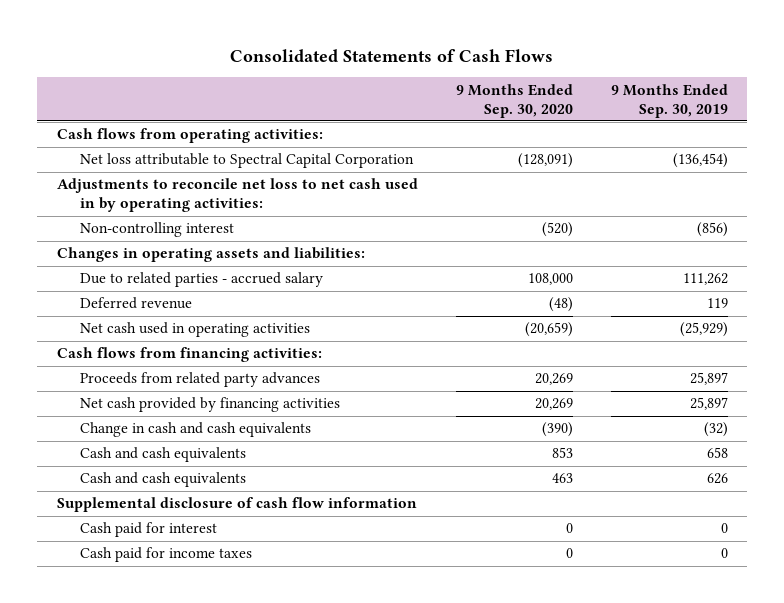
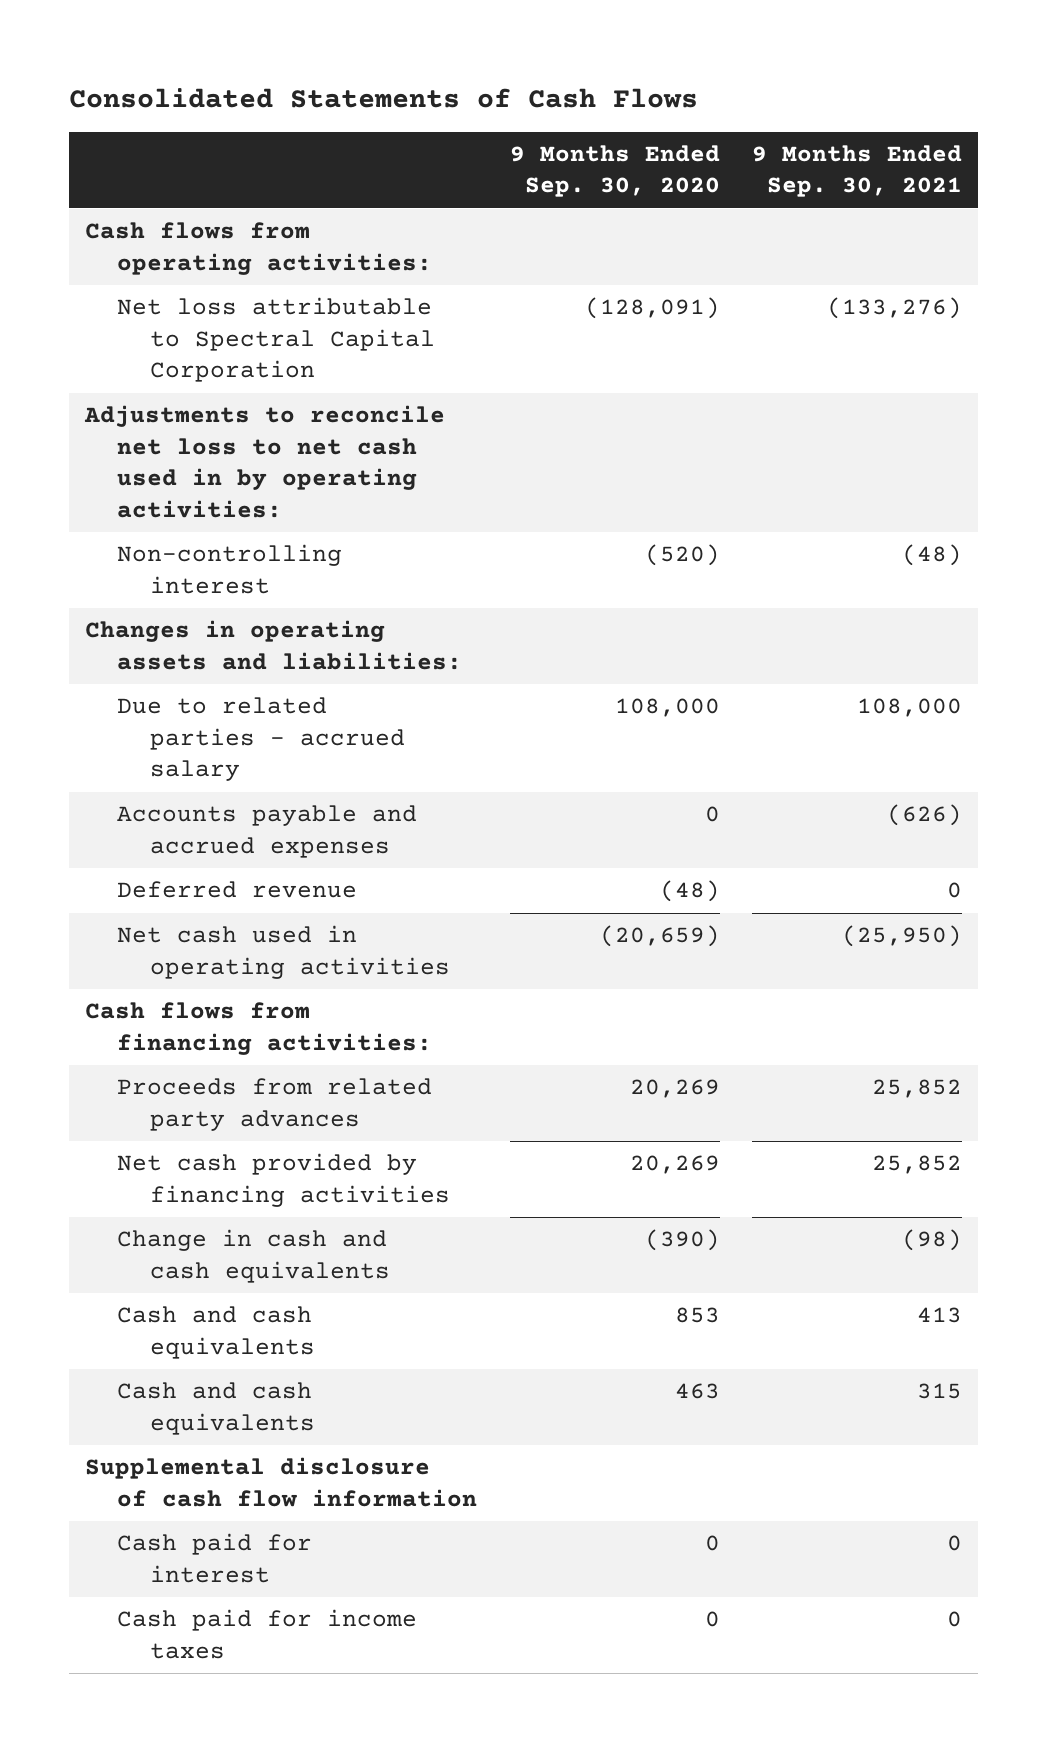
[610,83,728,118] 9 Months Ended Sep. 30, 2019 -> none
none -> [752,144,963,198] 9 Months Ended Sep. 30, 2021
none -> [117,805,418,858] Accounts payable and accrued expenses

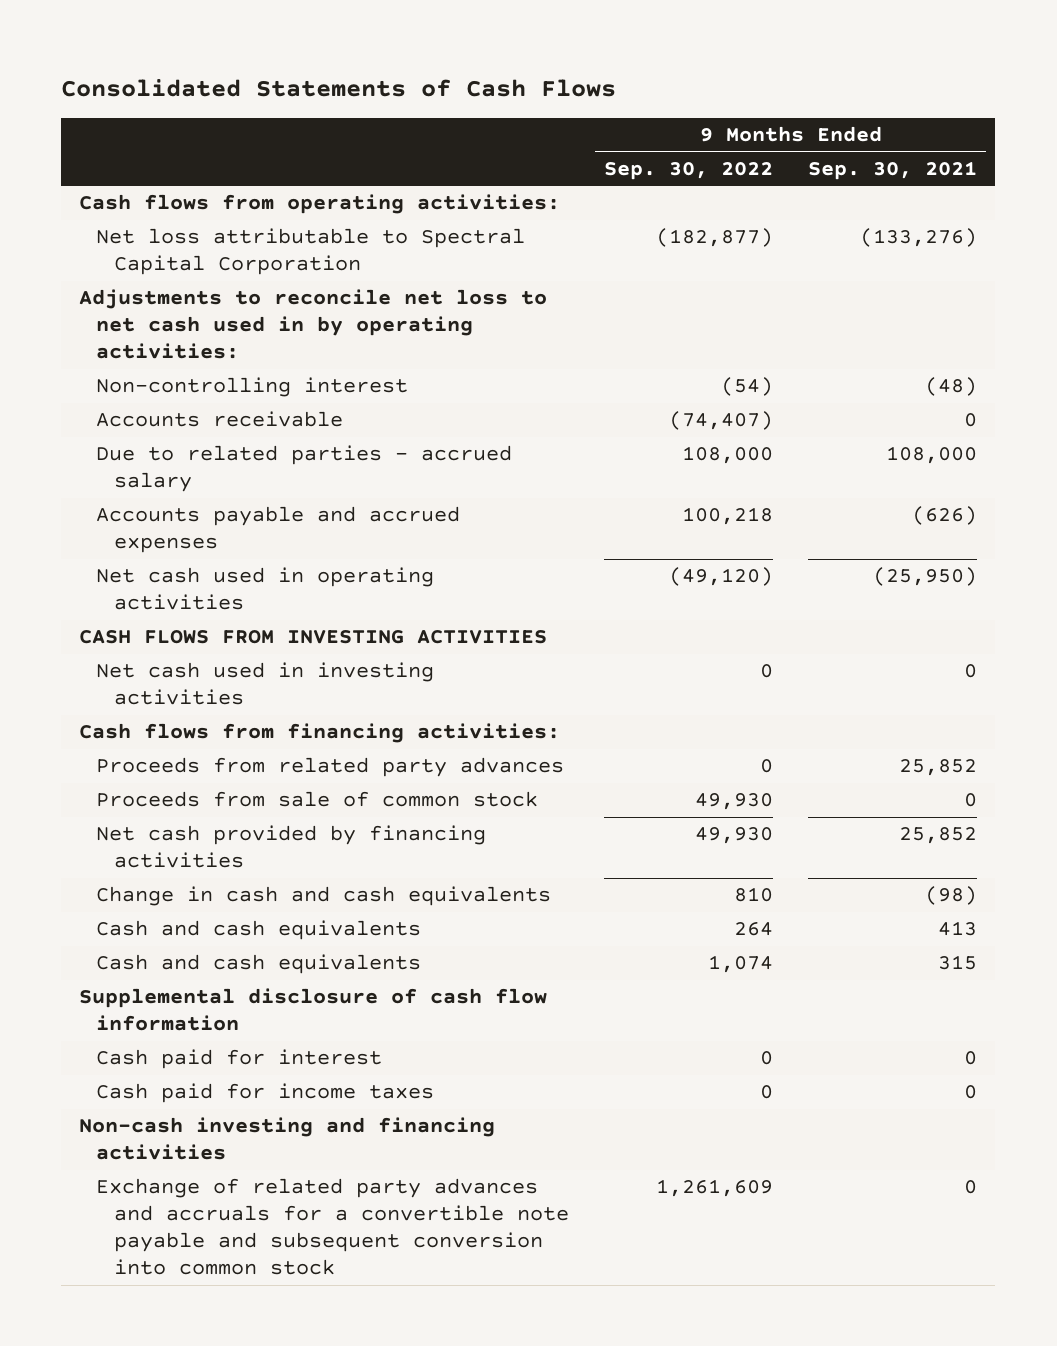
[509,144,720,198] 9 Months Ended Sep. 30, 2020 -> none
none -> [604,162,774,181] Sep. 30, 2022
[84,620,463,670] Changes in operating assets and liabilities: -> none
none -> [96,411,344,428] Accounts receivable
[117,881,358,899] Deferred revenue -> none
none -> [79,630,548,645] CASH FLOWS FROM INVESTING ACTIVITIES
none -> [96,662,435,706] Net cash used in investing activities
none -> [96,791,539,808] Proceeds from sale of common stock
none -> [79,1117,496,1161] Non-cash investing and financing activities
none -> [96,1178,569,1276] Exchange of related party advances and accruals for a convertible note payable and subsequent conversion into common stock

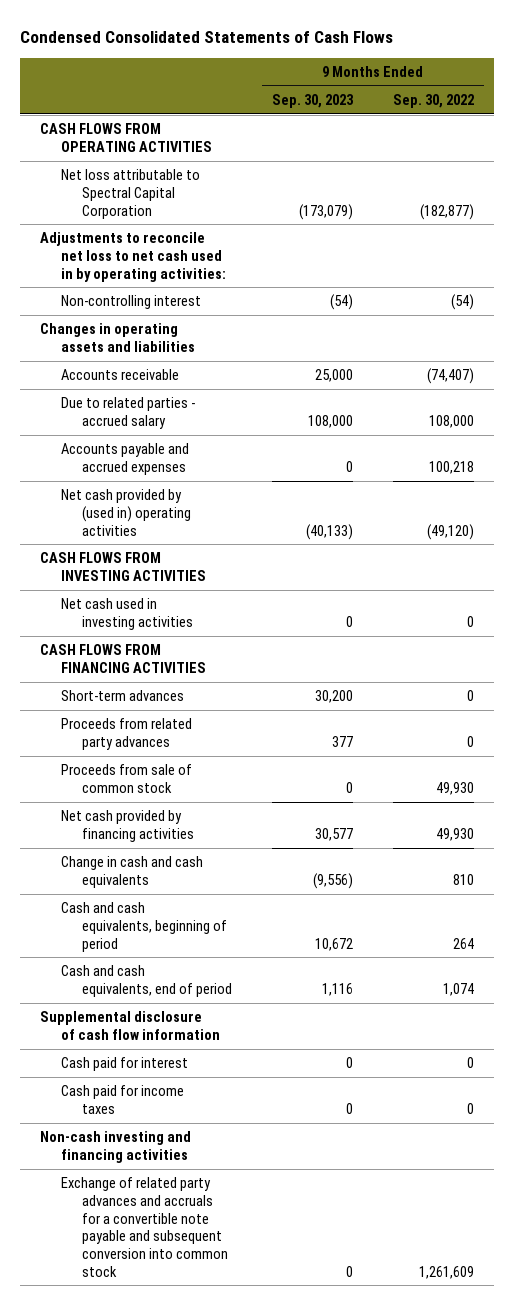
[61,78,617,97] Consolidated Statements of Cash Flows -> [20,31,394,44] Condensed Consolidated Statements of Cash Flows
[808,161,978,181] Sep. 30, 2021 -> none
none -> [272,94,355,109] Sep. 30, 2023
[79,194,561,215] Cash flows from operating activities: -> [40,123,213,152] CASH FLOWS FROM OPERATING ACTIVITIES
none -> [40,323,196,352] Changes in operating assets and liabilities
[96,567,435,611] Net cash used in operating activities -> [61,489,192,536] Net cash provided by (used in) operating activities
[79,723,561,744] Cash flows from financing activities: -> [40,644,207,673] CASH FLOWS FROM FINANCING ACTIVITIES
none -> [61,690,185,702] Short-term advances
[96,920,422,941] Cash and cash equivalents -> [61,902,228,952] Cash and cash equivalents, beginning of period
[96,954,422,975] Cash and cash equivalents -> [61,965,233,997] Cash and cash equivalents, end of period

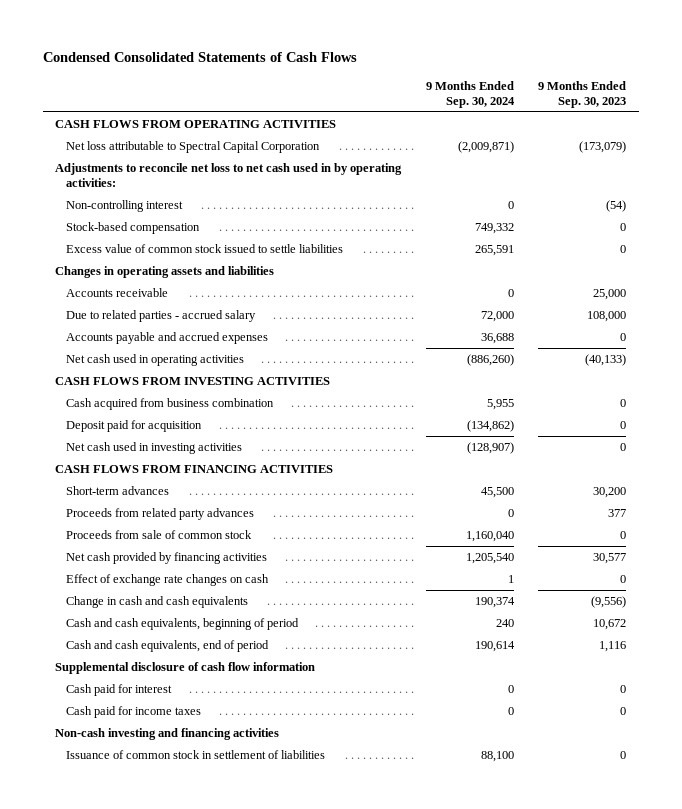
[393,94,475,109] Sep. 30, 2022 -> none
none -> [425,80,515,109] 9 Months Ended Sep. 30, 2024
none -> [65,221,200,234] Stock-based compensation
none -> [65,243,343,253] Excess value of common stock issued to settle liabilities
[61,489,192,536] Net cash provided by (used in) operating activities -> [65,353,244,366] Net cash used in operating activities
none -> [65,397,274,410] Cash acquired from business combination
none -> [65,419,202,432] Deposit paid for acquisition
none -> [65,573,269,586] Effect of exchange rate changes on cash
[61,1177,229,1277] Exchange of related party advances and accruals for a convertible note payable and subsequent conversion into common stock -> none
none -> [65,749,325,759] Issuance of common stock in settlement of liabilities

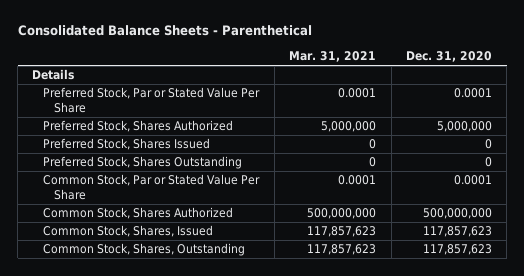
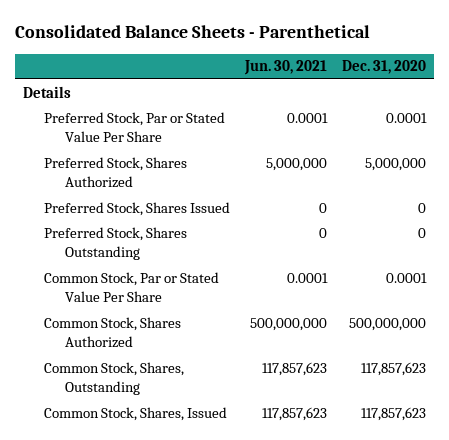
[289,51,377,63] Mar. 31, 2021 -> none
none -> [244,60,328,76] Jun. 30, 2021
[43,225,214,238] Common Stock, Shares, Issued -> [43,406,227,421] Common Stock, Shares, Issued

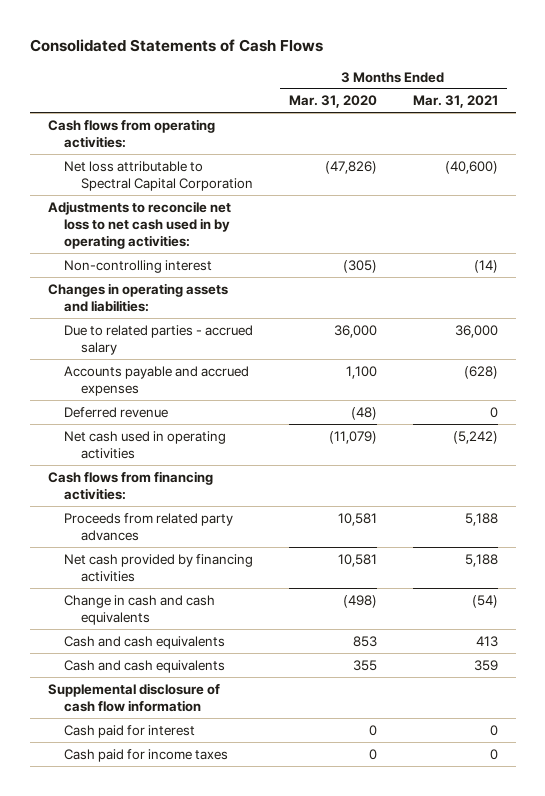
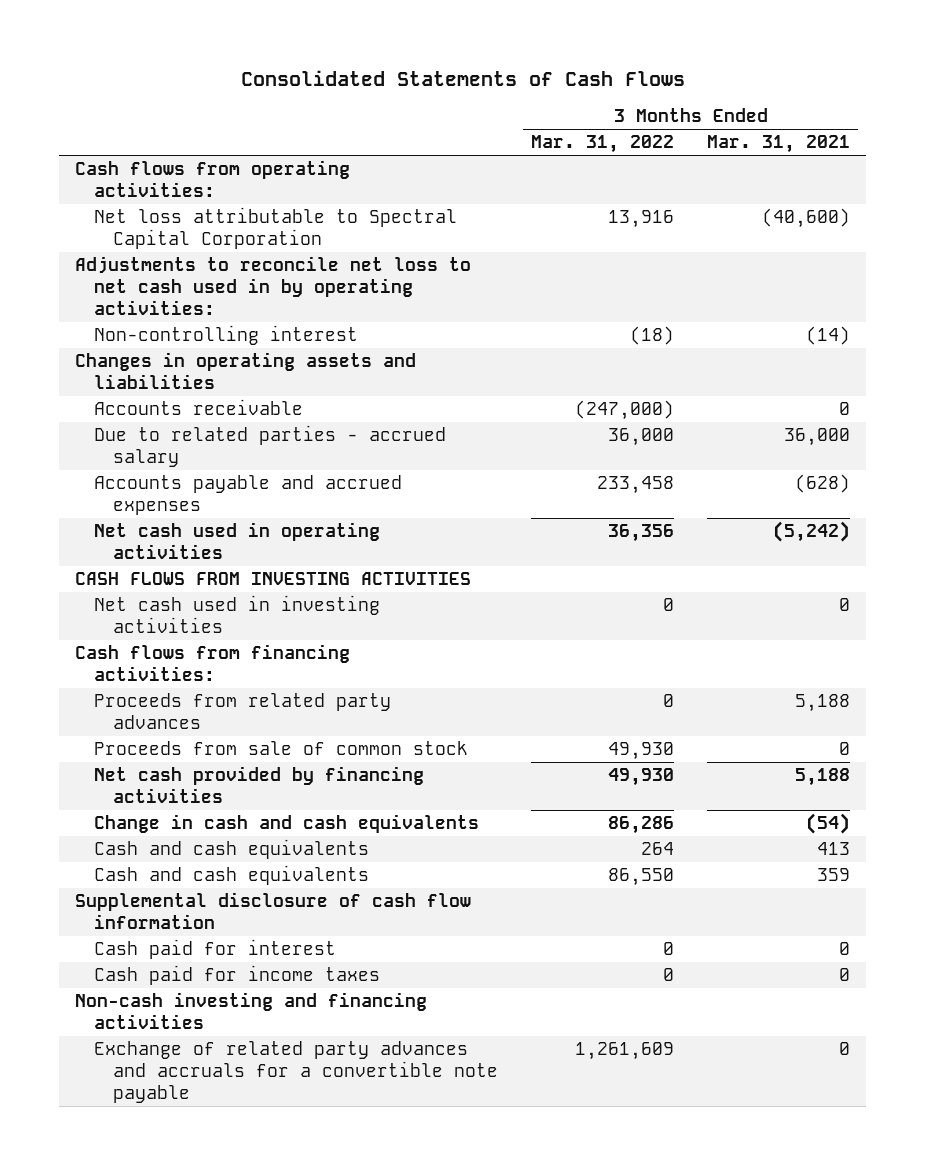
[288,95,377,109] Mar. 31, 2020 -> none
none -> [531,135,675,154] Mar. 31, 2022
[47,282,228,312] Changes in operating assets and liabilities: -> [75,352,417,390] Changes in operating assets and liabilities
none -> [94,399,304,416] Accounts receivable
[64,406,169,418] Deferred revenue -> none
none -> [75,572,472,586] CASH FLOWS FROM INVESTING ACTIVITIES
none -> [94,595,381,634] Net cash used in investing activities
none -> [94,741,469,756] Proceeds from sale of common stock
none -> [75,992,428,1030] Non-cash investing and financing activities
none -> [94,1041,499,1103] Exchange of related party advances and accruals for a convertible note payable

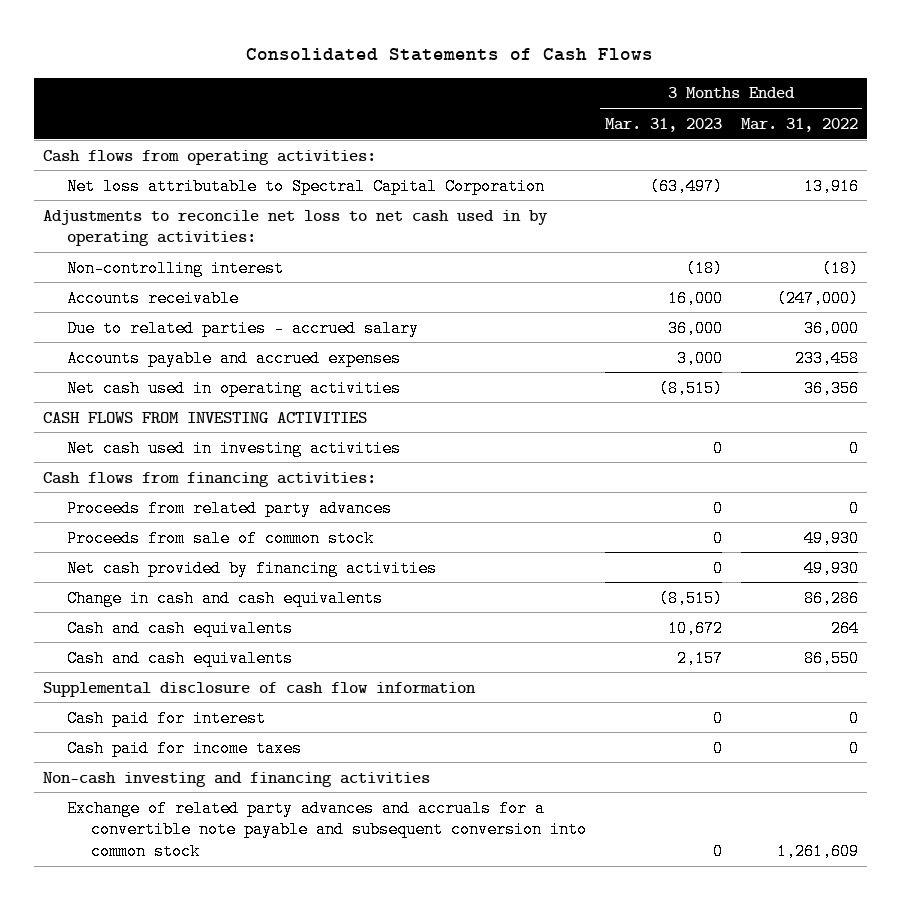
[706,135,850,154] Mar. 31, 2021 -> none
none -> [604,117,722,132] Mar. 31, 2023
[75,352,417,390] Changes in operating assets and liabilities -> none
[94,1041,499,1103] Exchange of related party advances and accruals for a convertible note payable -> [66,799,587,861] Exchange of related party advances and accruals for a convertible note payable and subsequent conversion into common stock

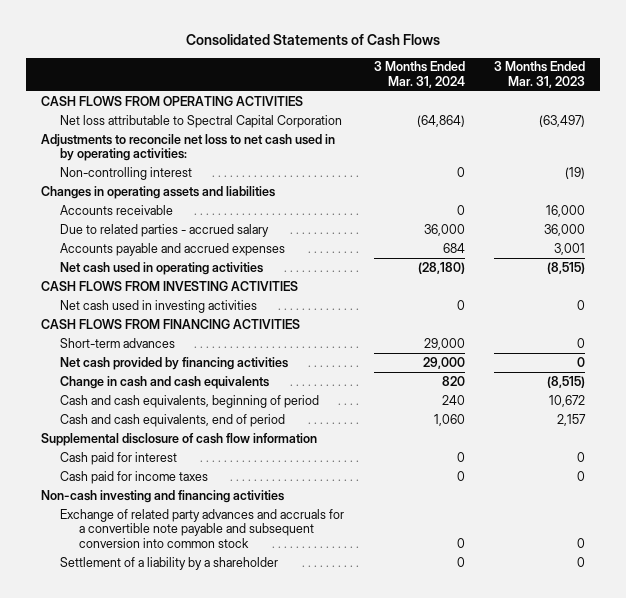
[740,117,858,132] Mar. 31, 2022 -> none
none -> [373,61,465,88] 3 Months Ended Mar. 31, 2024
[43,149,377,165] Cash flows from operating activities: -> [40,95,303,106] CASH FLOWS FROM OPERATING ACTIVITIES
[685,259,723,277] (18) -> [565,166,586,179] (19)
none -> [40,185,275,199] Changes in operating assets and liabilities
[676,349,723,367] 3,000 -> [554,242,586,255] 3,001
[66,529,374,547] Proceeds from sale of common stock -> none
[43,471,377,487] Cash flows from financing activities: -> [40,318,300,329] CASH FLOWS FROM FINANCING ACTIVITIES
[66,499,392,517] Proceeds from related party advances -> [59,337,175,348] Short-term advances
[66,619,293,637] Cash and cash equivalents -> [59,394,319,408] Cash and cash equivalents, beginning of period
[66,649,293,667] Cash and cash equivalents -> [59,413,285,427] Cash and cash equivalents, end of period
none -> [59,556,278,570] Settlement of a liability by a shareholder

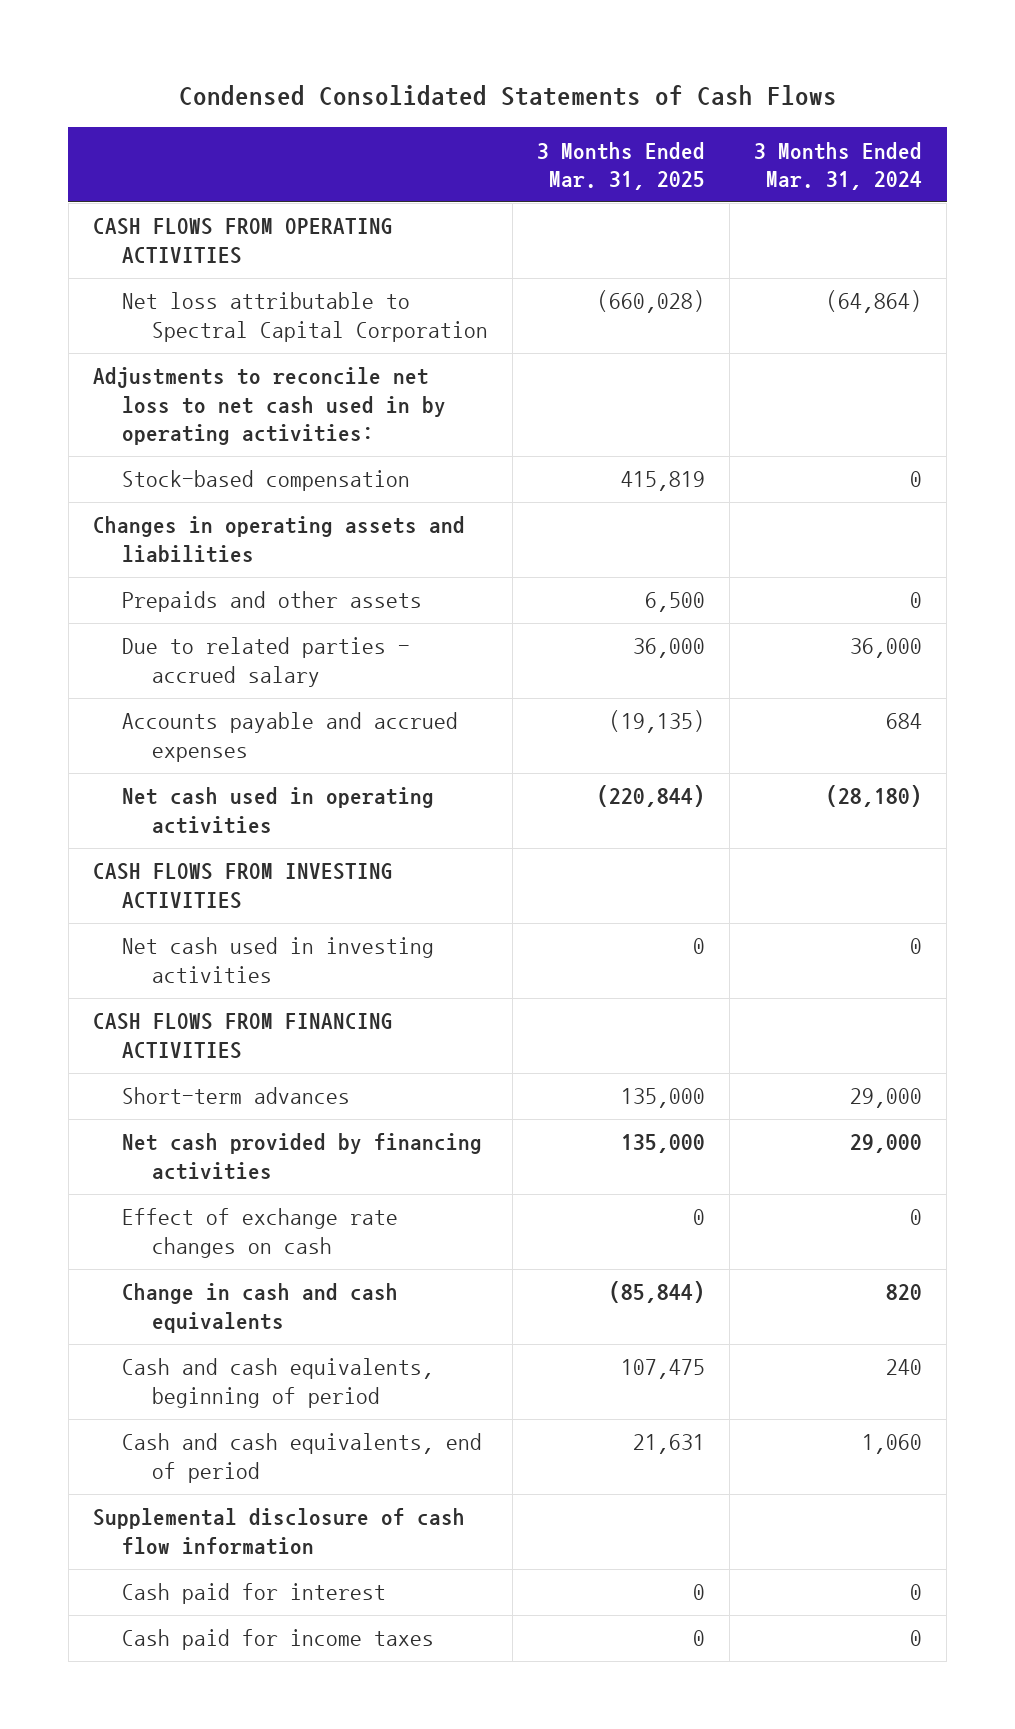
[186,34,441,46] Consolidated Statements of Cash Flows -> [178,85,837,107] Condensed Consolidated Statements of Cash Flows
[494,61,586,88] 3 Months Ended Mar. 31, 2023 -> none
none -> [536,141,705,190] 3 Months Ended Mar. 31, 2025
[59,166,192,180] Non-controlling interest -> none
none -> [122,470,411,492] Stock-based compensation
[59,204,173,215] Accounts receivable -> none
none -> [122,591,423,613] Prepaids and other assets
none -> [122,1208,399,1258] Effect of exchange rate changes on cash
[40,489,284,503] Non-cash investing and financing activities -> none
[59,508,344,548] Exchange of related party advances and accruals for a convertible note payable and subsequent conversion into common stock -> none
[59,556,278,570] Settlement of a liability by a shareholder -> none

